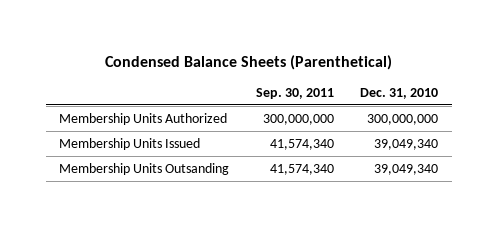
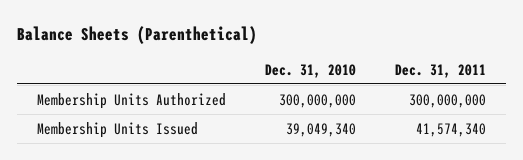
[104,54,392,70] Condensed Balance Sheets (Parenthetical) -> [16,26,257,45] Balance Sheets (Parenthetical)
[255,87,334,99] Sep. 30, 2011 -> none
none -> [395,63,487,78] Dec. 31, 2011
[58,162,229,175] Membership Units Outsanding -> none

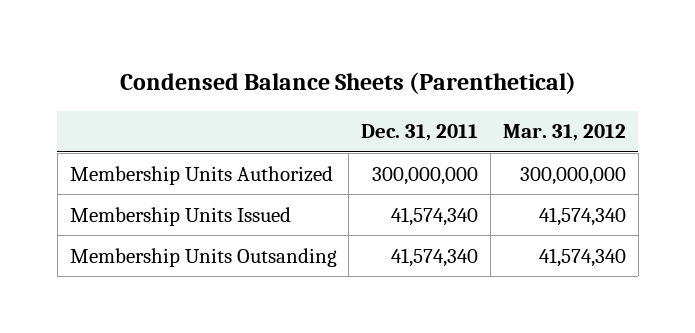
[16,26,257,45] Balance Sheets (Parenthetical) -> [119,71,576,94] Condensed Balance Sheets (Parenthetical)
[265,63,357,78] Dec. 31, 2010 -> none
none -> [502,124,626,142] Mar. 31, 2012
none -> [69,247,337,267] Membership Units Outsanding

